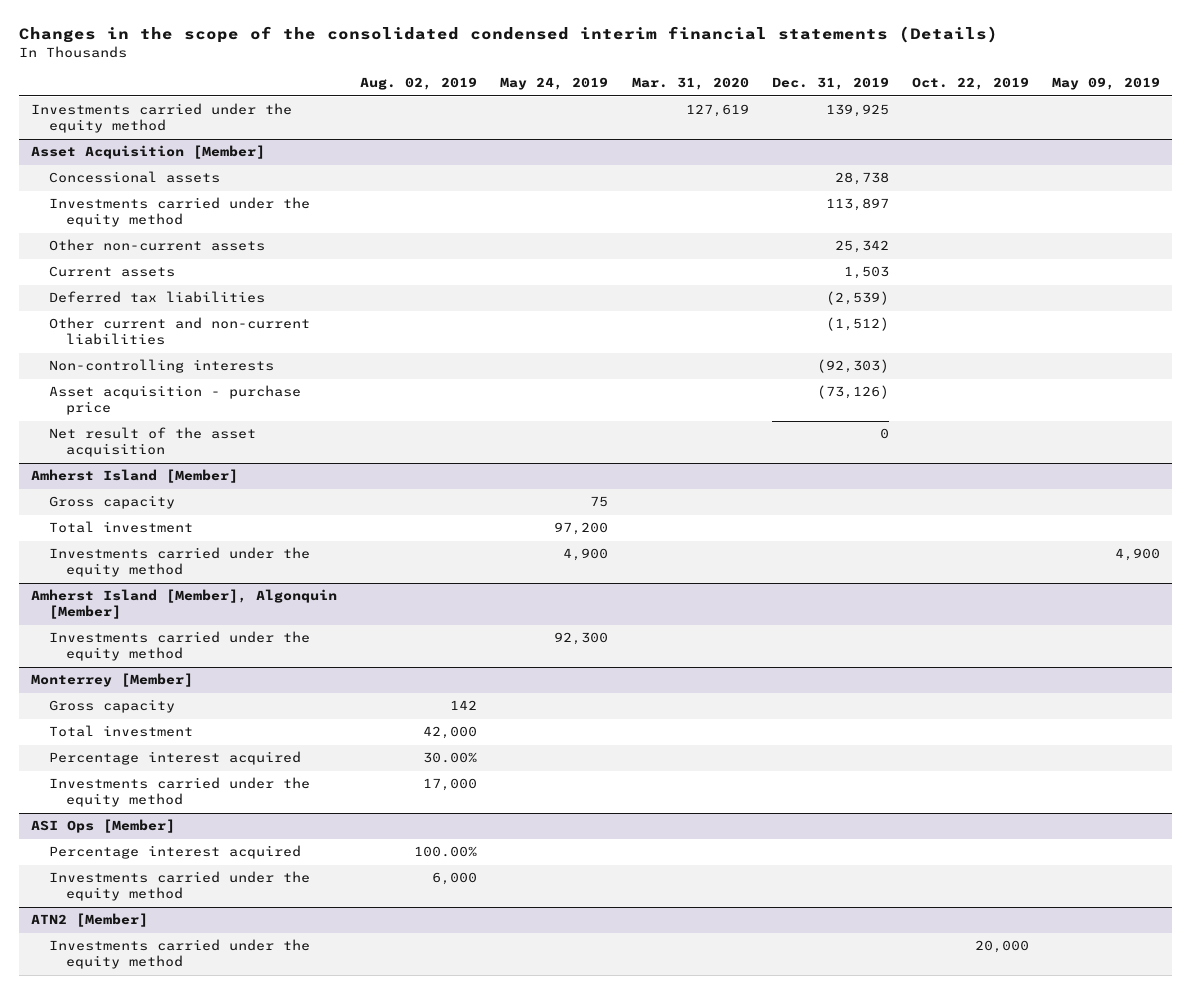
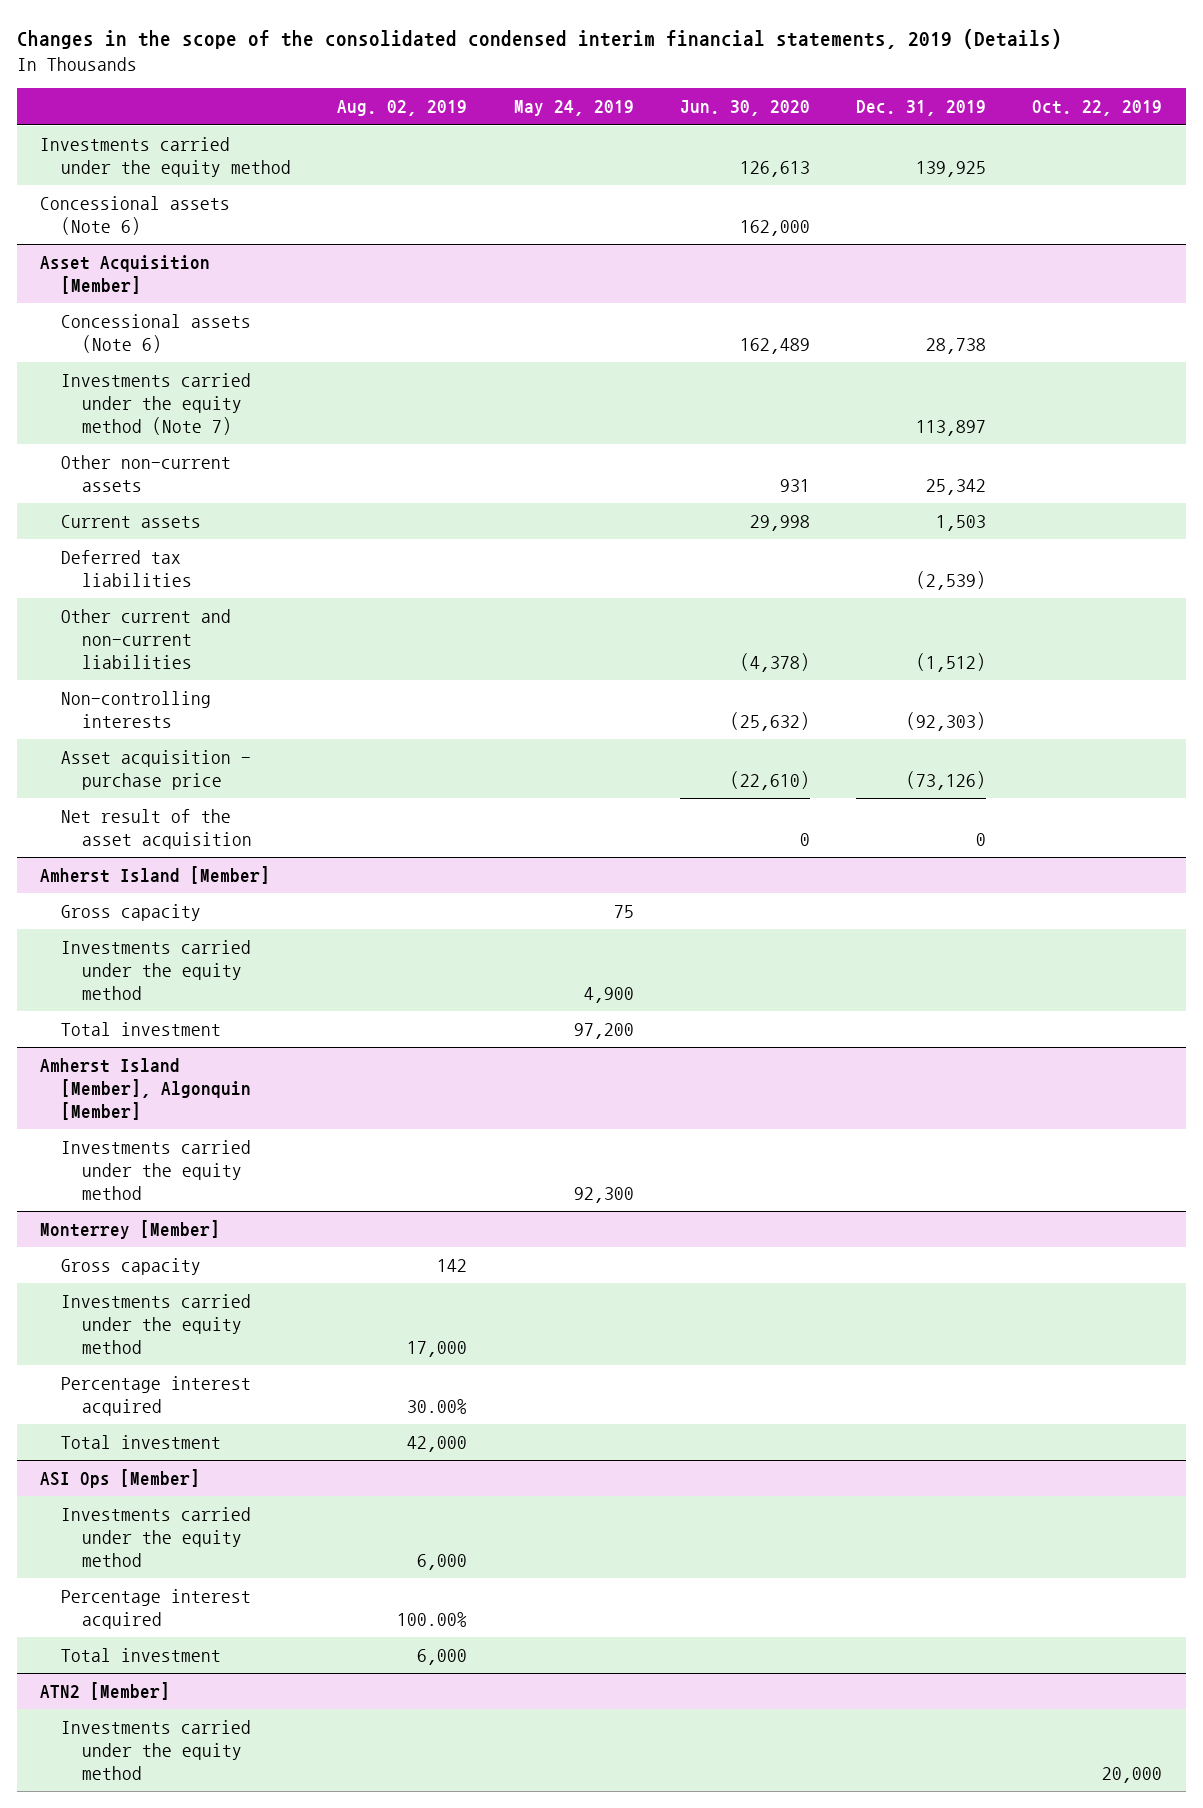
[19,26,999,44] Changes in the scope of the consolidated condensed interim financial statements (Details) -> [16,29,1062,50] Changes in the scope of the consolidated condensed interim financial statements, 2019 (Details)
[631,77,749,91] Mar. 31, 2020 -> none
[1052,77,1161,91] May 09, 2019 -> none
none -> [679,100,810,117] Jun. 30, 2020
none -> [40,195,231,235] Concessional assets (Note 6)
[48,171,220,184] Concessional assets -> [61,313,252,353] Concessional assets (Note 6)
[48,197,310,228] Investments carried under the equity method -> [61,372,252,435] Investments carried under the equity method (Note 7)
[48,521,193,534] Total investment -> [61,1021,222,1036] Total investment
[48,751,301,766] Percentage interest acquired -> [61,1375,252,1416] Percentage interest acquired
[48,725,193,738] Total investment -> [61,1434,222,1449] Total investment
[48,845,301,860] Percentage interest acquired -> [61,1588,252,1629] Percentage interest acquired
none -> [61,1647,222,1662] Total investment

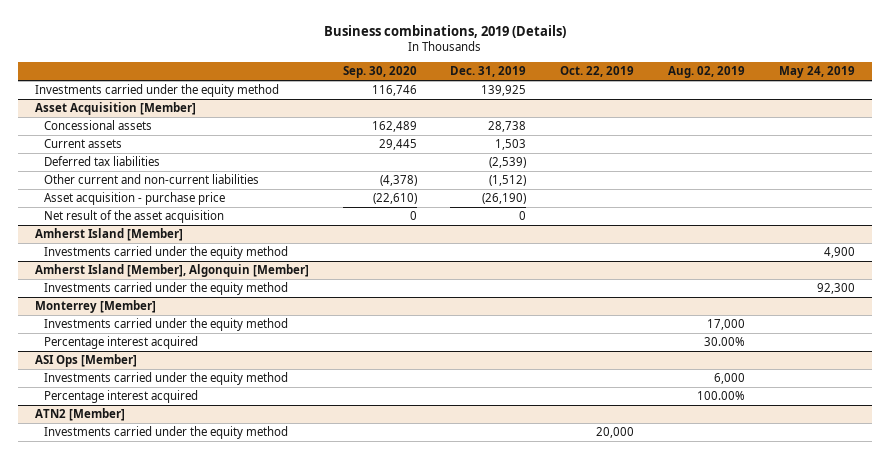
[16,29,1062,50] Changes in the scope of the consolidated condensed interim financial statements, 2019 (Details) -> [323,24,566,38] Business combinations, 2019 (Details)
[679,100,810,117] Jun. 30, 2020 -> none
none -> [342,66,417,79] Sep. 30, 2020
[40,195,231,235] Concessional assets (Note 6) -> none
[61,372,252,435] Investments carried under the equity method (Note 7) -> none
[61,454,232,492] Other non-current assets -> none
[61,313,252,353] Concessional assets (Note 6) -> [43,120,152,131] Concessional assets
[61,690,212,728] Non-controlling interests -> none
[906,770,987,790] (73,126) -> [482,193,527,205] (26,190)
[61,903,202,921] Gross capacity -> none
[61,1021,222,1036] Total investment -> none
[61,1257,202,1275] Gross capacity -> none
[61,1434,222,1449] Total investment -> none
[61,1647,222,1662] Total investment -> none

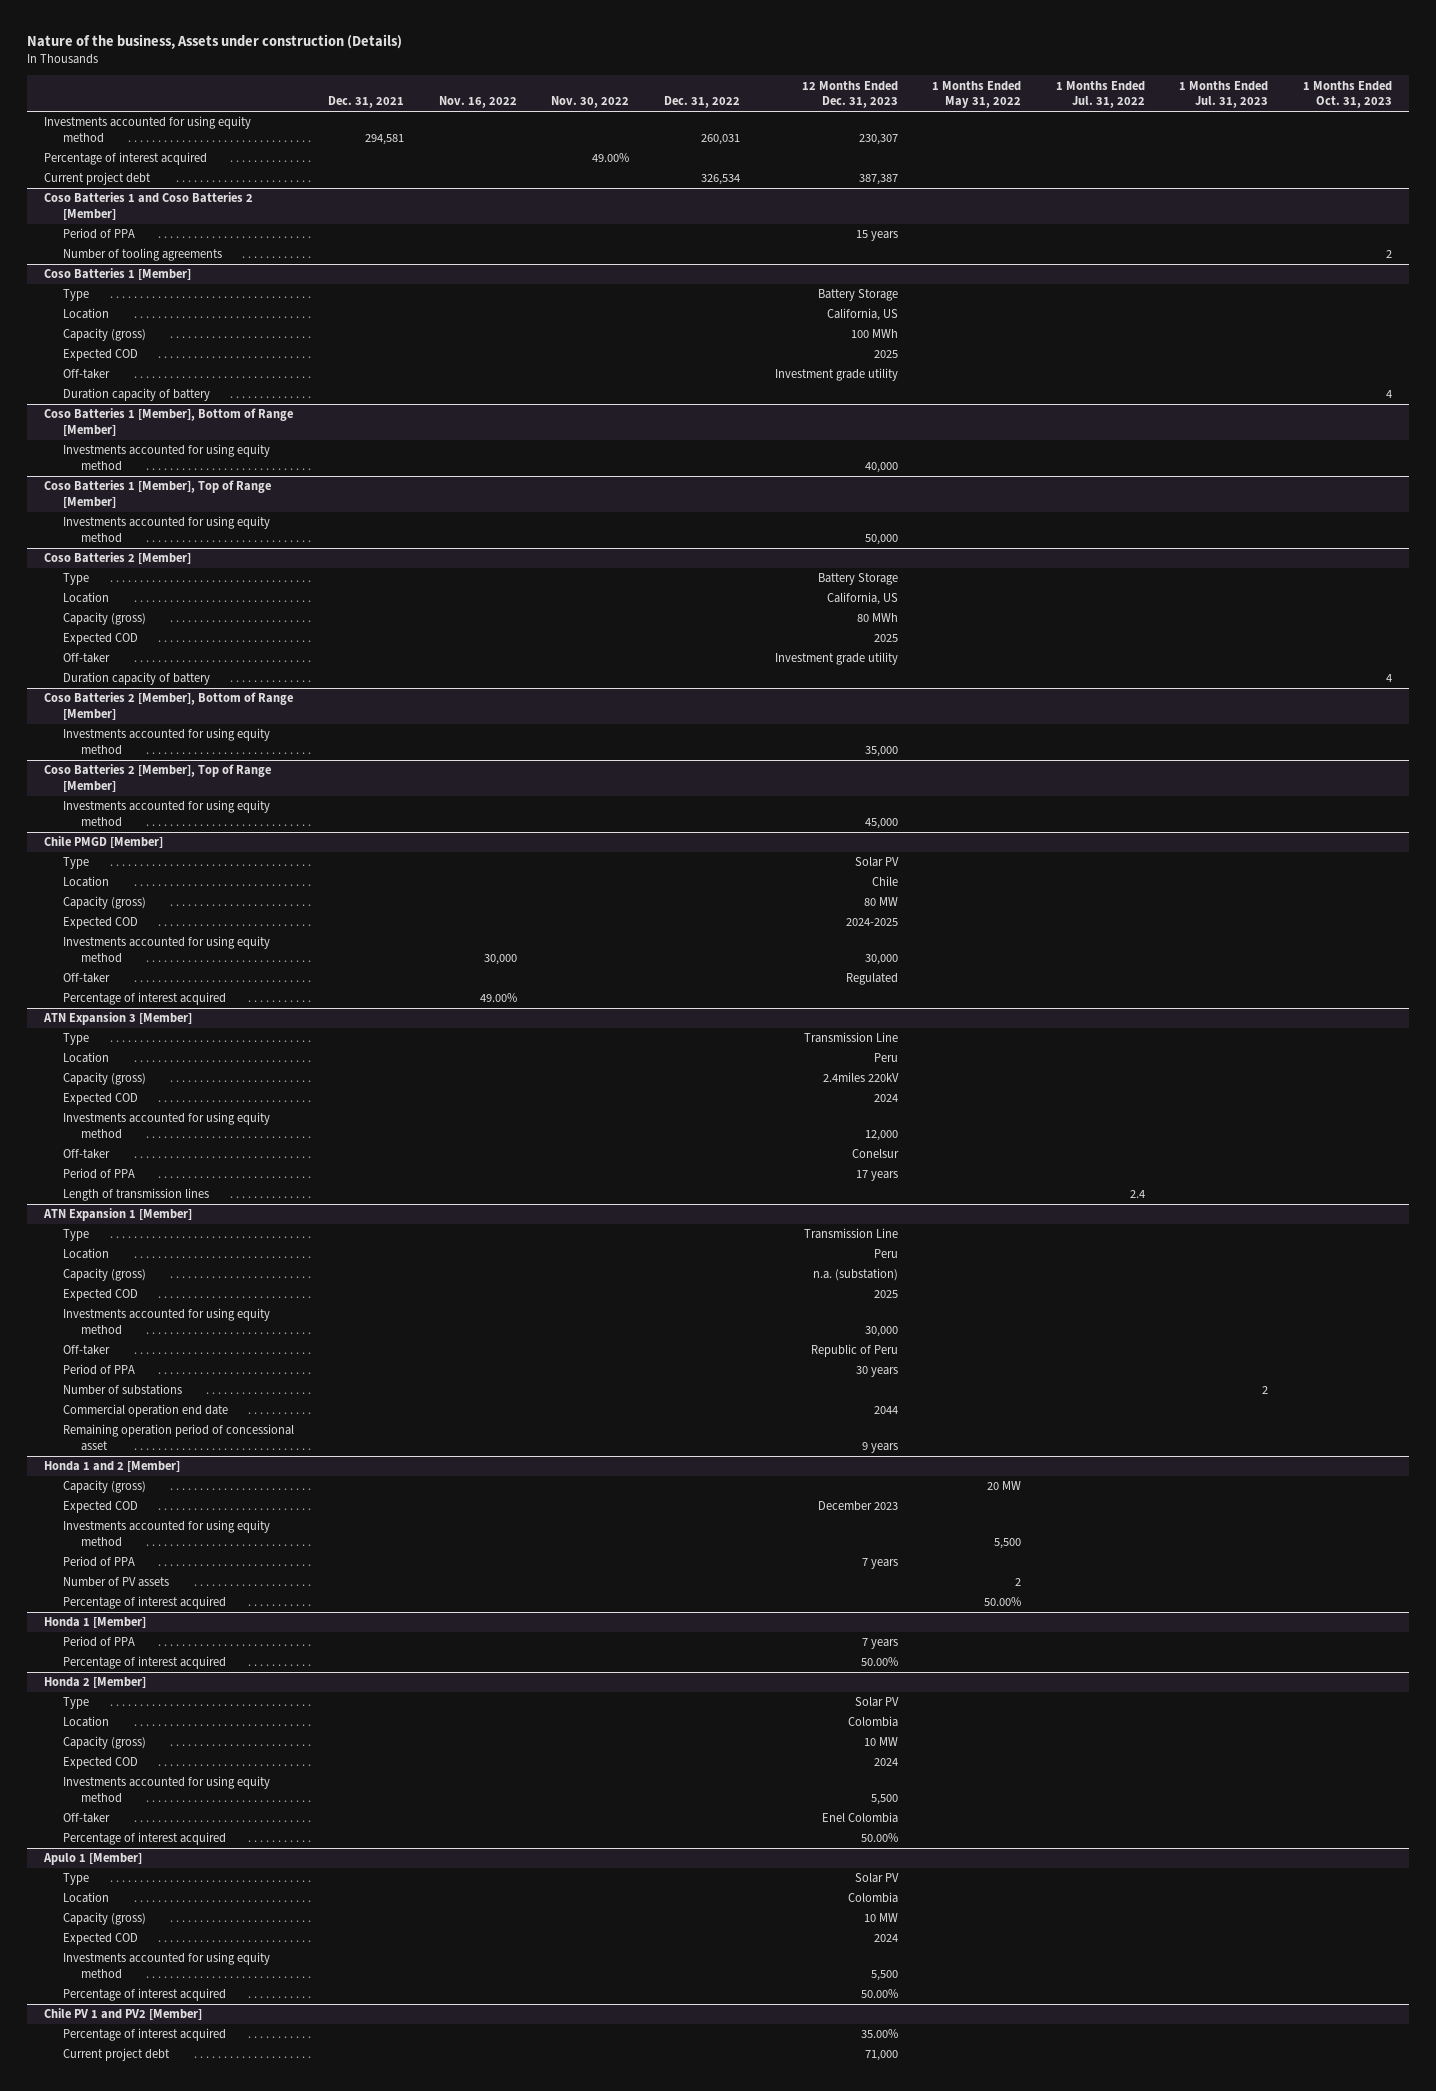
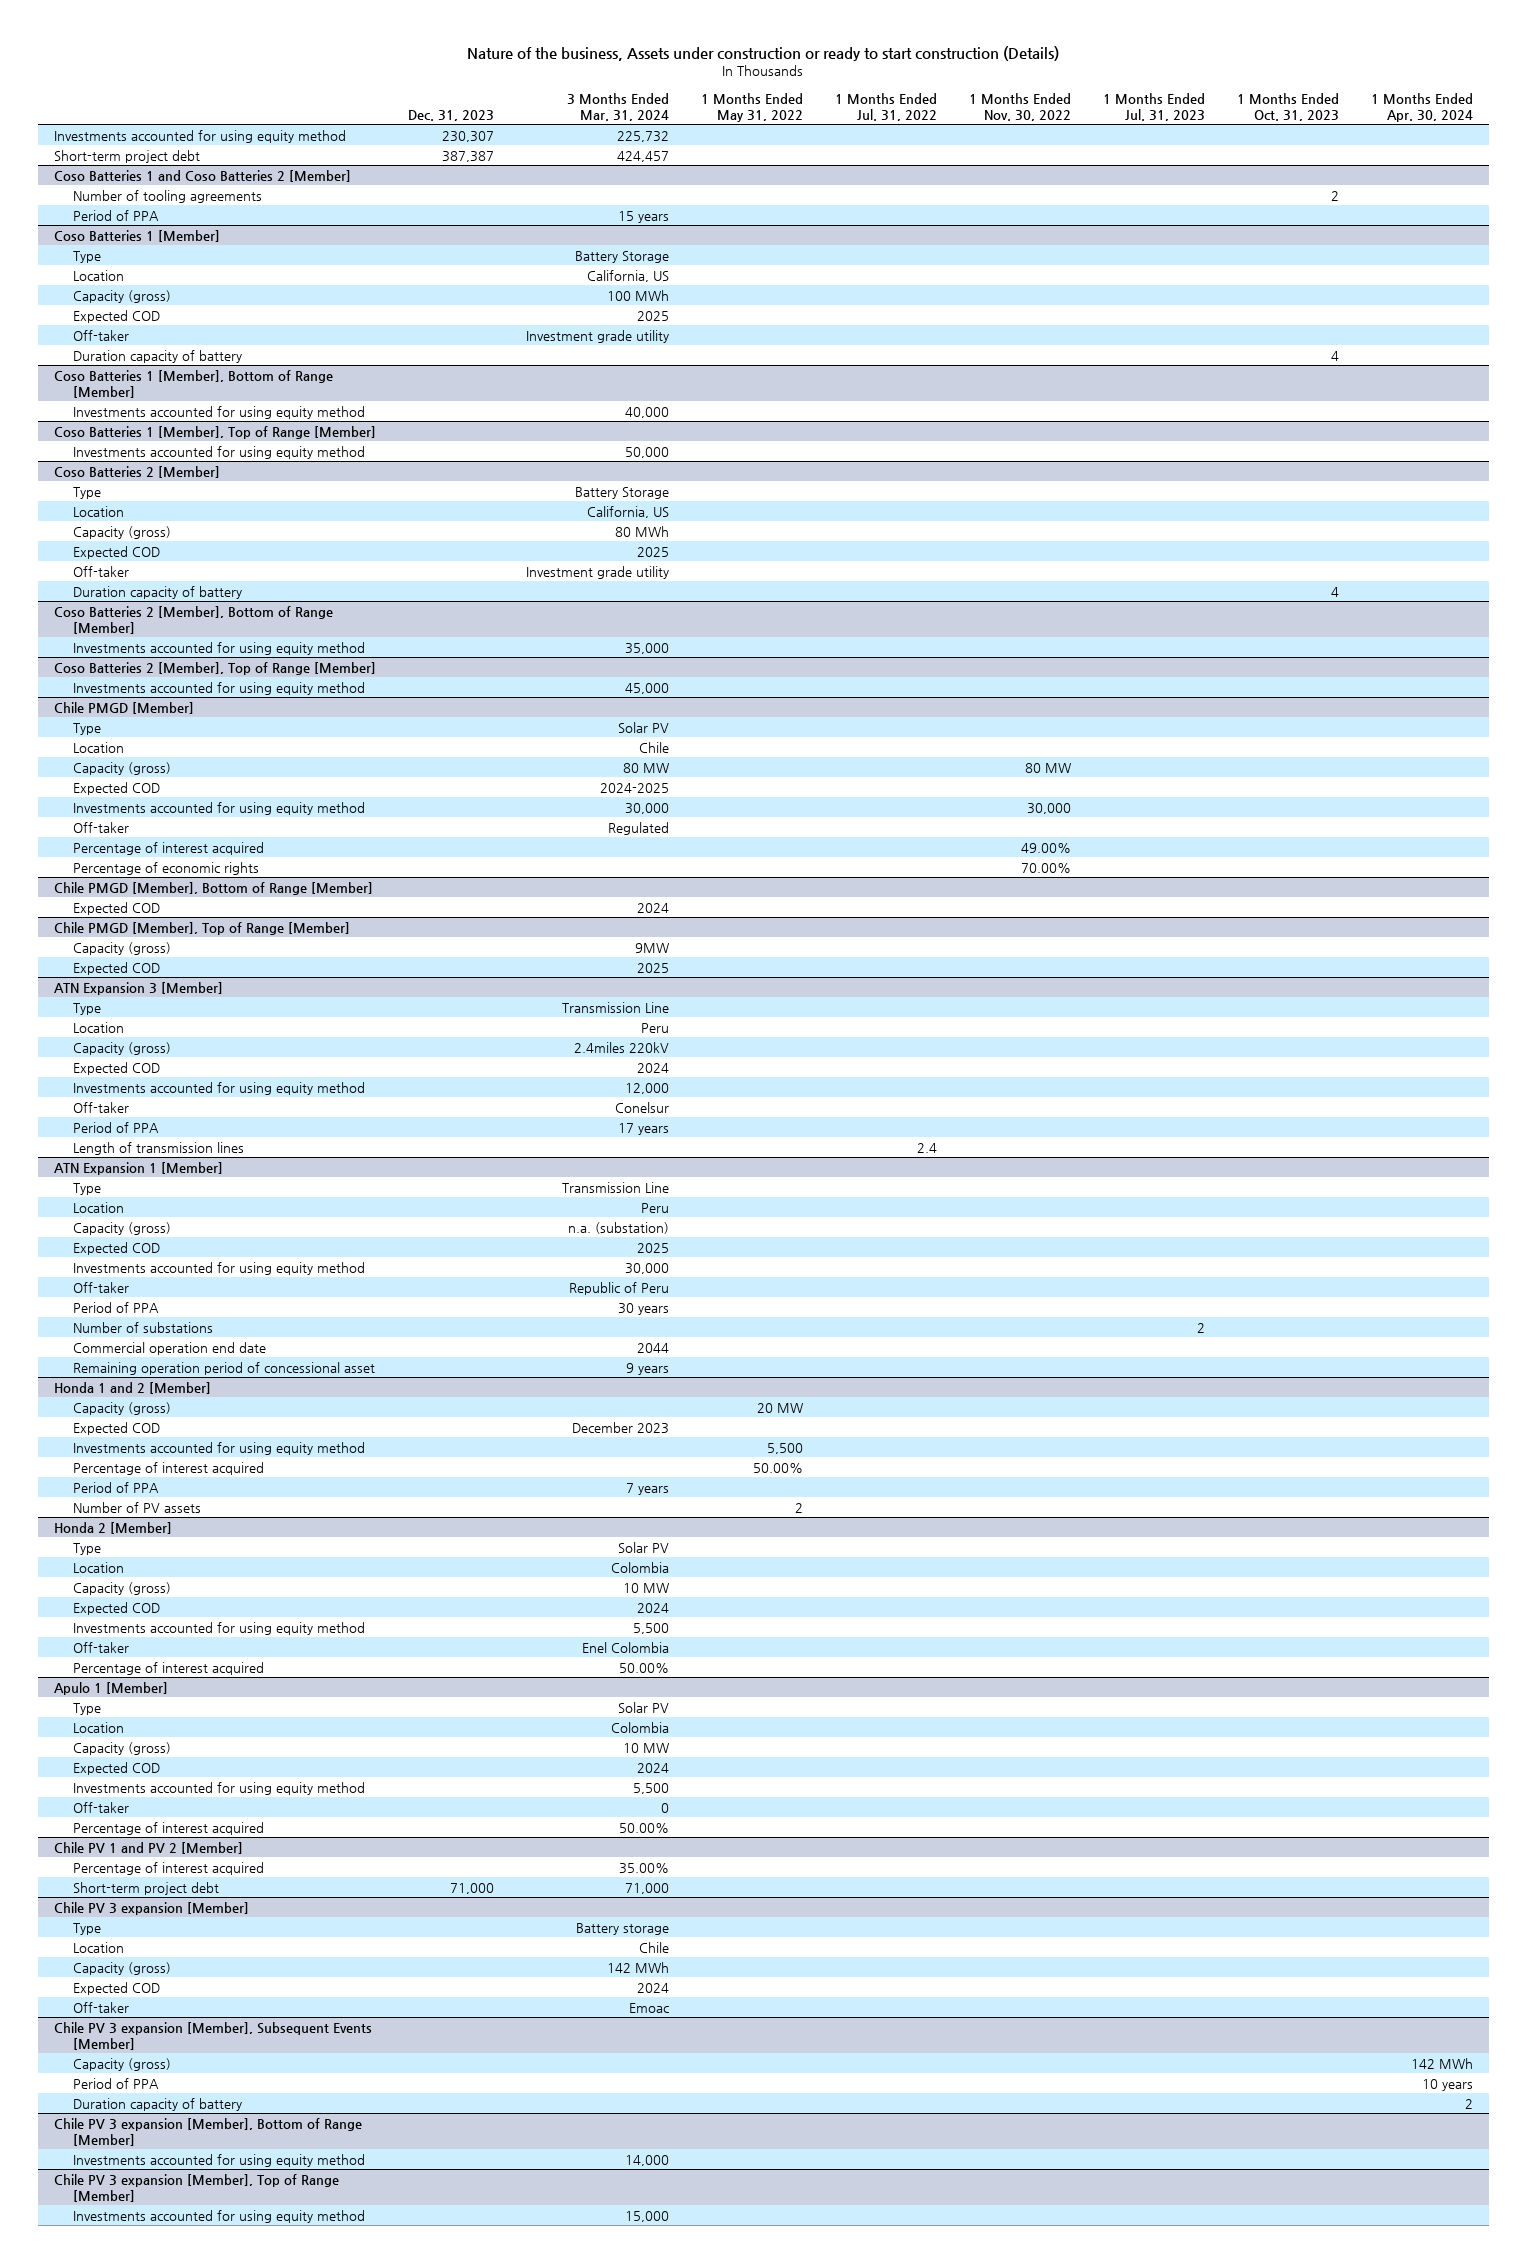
[26,34,402,50] Nature of the business, Assets under construction (Details) -> [467,45,1060,61] Nature of the business, Assets under construction or ready to start construction (Details)
[328,96,405,109] Dec. 31, 2021 -> none
[438,96,517,109] Nov. 16, 2022 -> none
[551,96,630,109] Nov. 30, 2022 -> none
[663,96,740,109] Dec. 31, 2022 -> none
[801,80,898,109] 12 Months Ended Dec. 31, 2023 -> none
none -> [407,109,494,121] Dec. 31, 2023
none -> [566,92,669,121] 3 Months Ended Mar. 31, 2024
none -> [968,92,1071,121] 1 Months Ended Nov. 30, 2022
none -> [1370,92,1473,122] 1 Months Ended Apr. 30, 2024
[44,152,208,166] Percentage of interest acquired -> none
[44,172,152,186] Current project debt -> [53,149,200,163] Short-term project debt
[62,228,135,240] Period of PPA -> [72,209,159,221] Period of PPA
none -> [72,861,259,875] Percentage of economic rights
none -> [53,881,373,895] Chile PMGD [Member], Bottom of Range [Member]
none -> [72,901,160,915] Expected COD
none -> [53,921,350,935] Chile PMGD [Member], Top of Range [Member]
none -> [72,941,171,955] Capacity (gross)
none -> [72,961,160,975] Expected COD
[62,1596,226,1610] Percentage of interest acquired -> [72,1461,264,1475] Percentage of interest acquired
[44,1617,147,1629] Honda 1 [Member] -> none
[62,1636,135,1648] Period of PPA -> none
[62,1656,226,1670] Percentage of interest acquired -> none
none -> [72,1801,129,1813] Off-taker
[44,2008,203,2021] Chile PV 1 and PV2 [Member] -> [53,1841,243,1854] Chile PV 1 and PV 2 [Member]
[62,2048,170,2062] Current project debt -> [72,1881,219,1895] Short-term project debt
none -> [53,1901,249,1915] Chile PV 3 expansion [Member]
none -> [72,1922,101,1935] Type
none -> [72,1941,124,1953] Location
none -> [72,1961,171,1975] Capacity (gross)
none -> [72,1981,160,1995] Expected COD
none -> [72,2001,129,2013] Off-taker
none -> [53,2021,372,2050] Chile PV 3 expansion [Member], Subsequent Events [Member]
none -> [72,2057,171,2071] Capacity (gross)
none -> [72,2077,159,2089] Period of PPA
none -> [72,2097,242,2111] Duration capacity of battery
none -> [53,2117,362,2146] Chile PV 3 expansion [Member], Bottom of Range [Member]
none -> [72,2153,365,2167] Investments accounted for using equity method
none -> [53,2173,339,2202] Chile PV 3 expansion [Member], Top of Range [Member]
none -> [72,2209,365,2223] Investments accounted for using equity method

